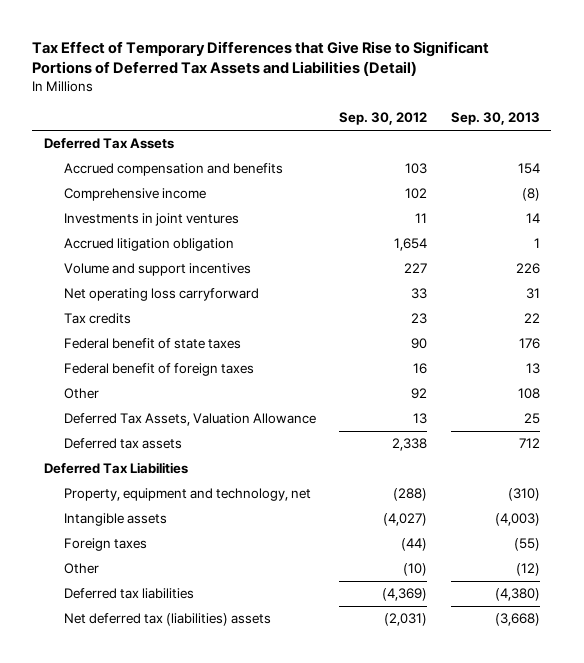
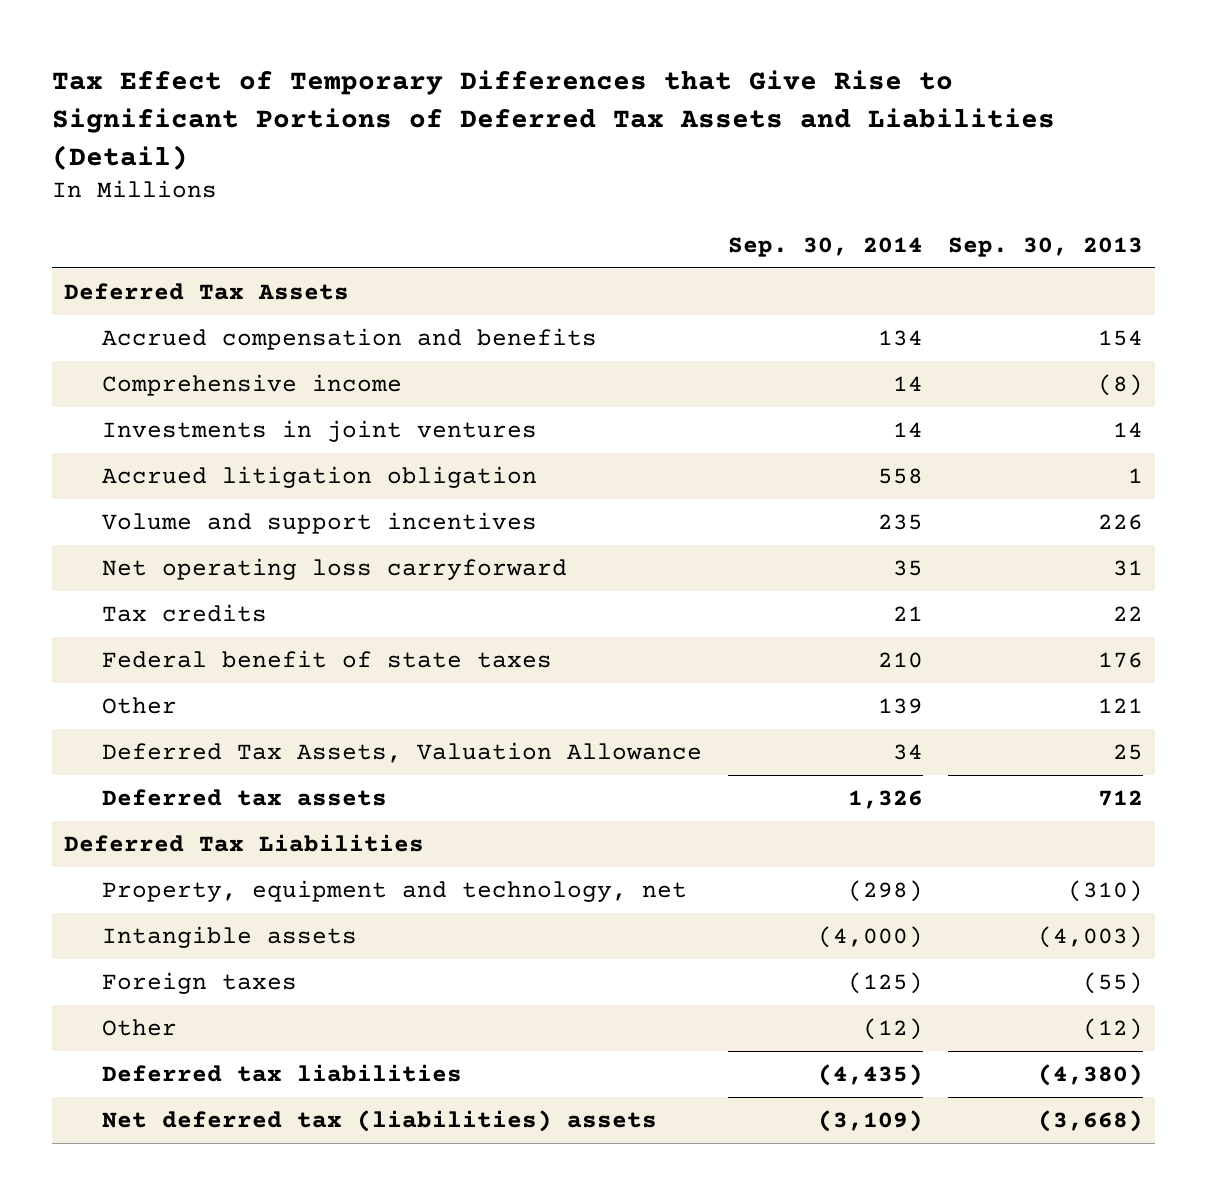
[339,112,428,126] Sep. 30, 2012 -> none
none -> [727,236,923,257] Sep. 30, 2014
[63,363,254,377] Federal benefit of foreign taxes -> none
[517,388,540,400] 108 -> [1097,698,1143,714] 121

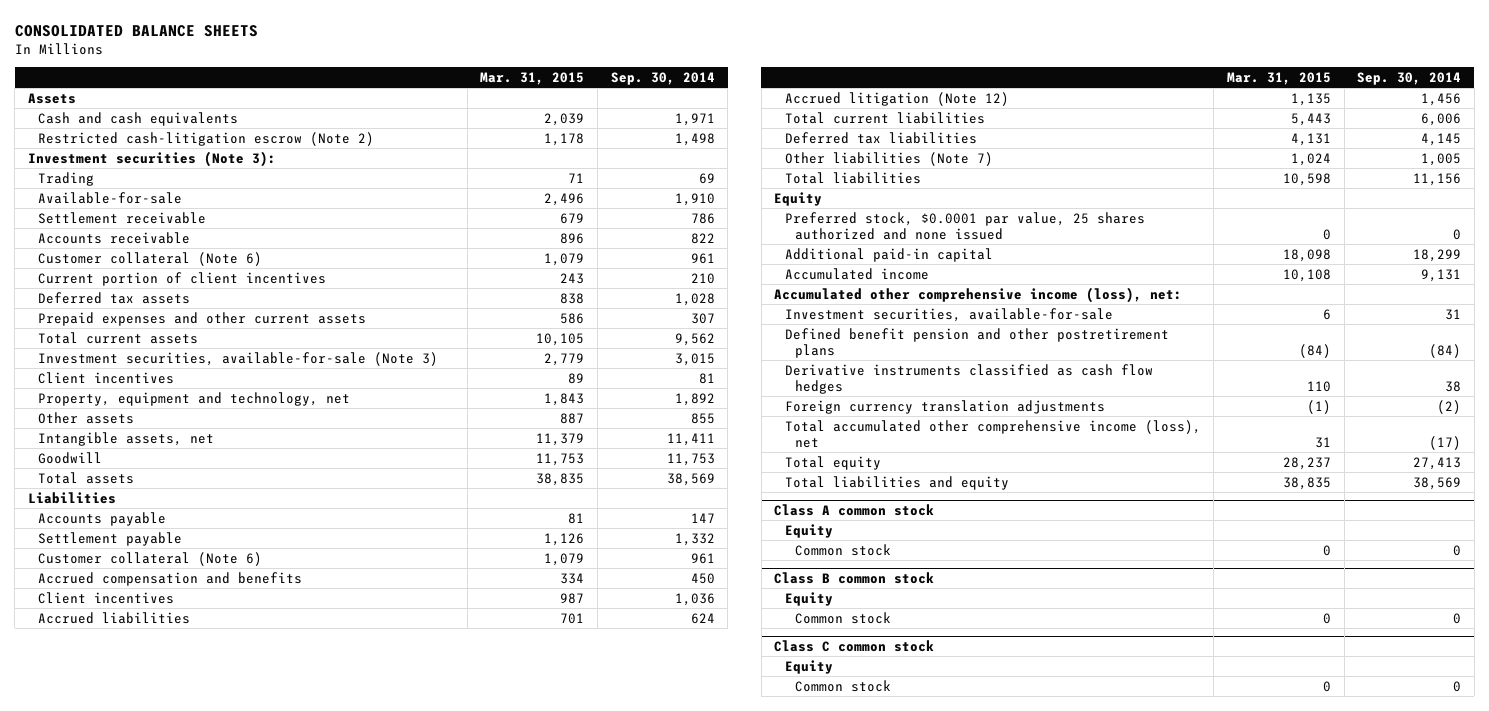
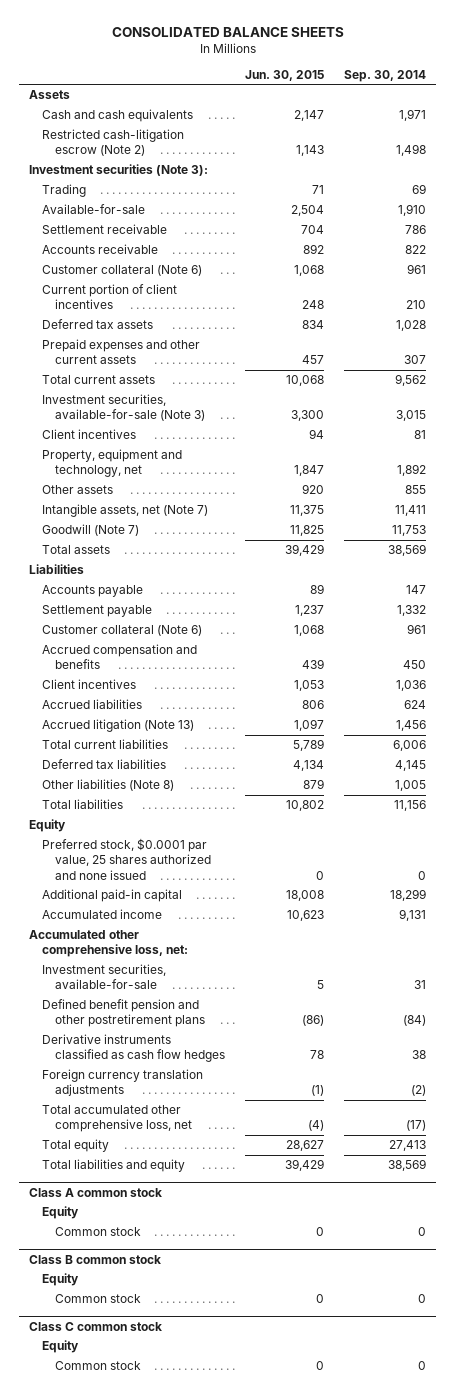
[480,71,585,85] Mar. 31, 2015 -> none
none -> [244,69,324,81] Jun. 30, 2015
[38,431,215,446] Intangible assets, net -> [41,504,208,518] Intangible assets, net (Note 7)
[38,451,103,464] Goodwill -> [41,524,139,537] Goodwill (Note 7)
[784,91,1009,106] Accrued litigation (Note 12) -> [41,719,194,733] Accrued litigation (Note 13)
[784,151,993,166] Other liabilities (Note 7) -> [41,779,174,792] Other liabilities (Note 8)
[774,286,1183,303] Accumulated other comprehensive income (loss), net: -> [28,930,188,958] Accumulated other comprehensive loss, net:
[784,419,1201,448] Total accumulated other comprehensive income (loss), net -> [41,1105,192,1133] Total accumulated other comprehensive loss, net

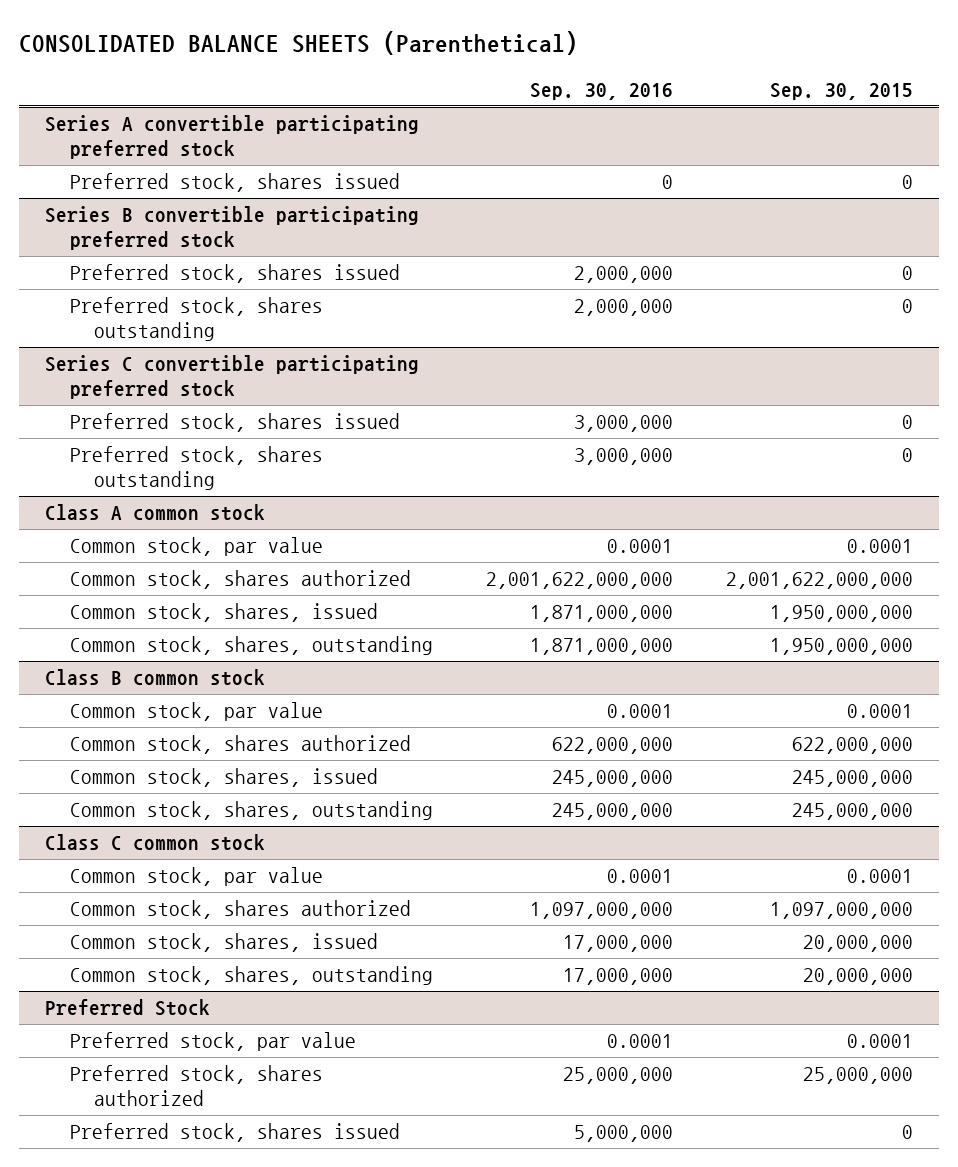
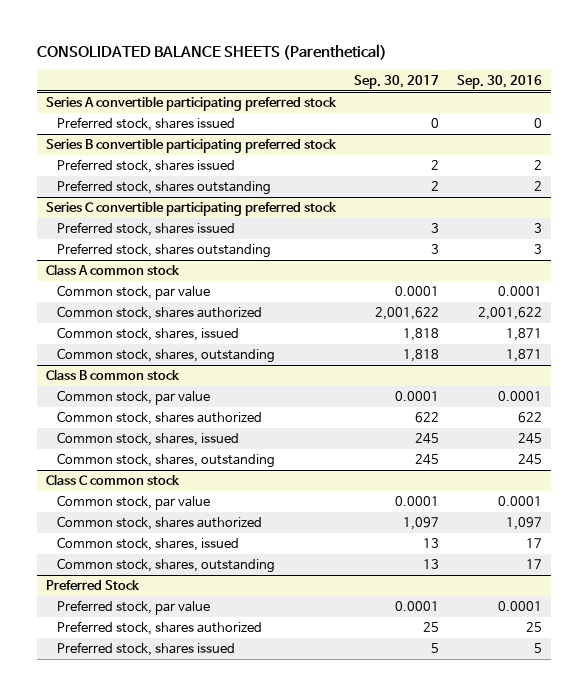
[769,83,913,101] Sep. 30, 2015 -> none
none -> [353,74,439,89] Sep. 30, 2017
[573,266,673,284] 2,000,000 -> [533,160,542,171] 2
[573,299,673,317] 2,000,000 -> [533,181,542,192] 2
[573,415,673,433] 3,000,000 -> [533,223,542,234] 3
[573,448,673,466] 3,000,000 -> [533,244,542,255] 3
[485,572,673,590] 2,001,622,000,000 -> [477,307,542,321] 2,001,622
[529,605,673,623] 1,871,000,000 -> [505,328,542,342] 1,871
[529,638,673,656] 1,871,000,000 -> [505,349,542,363] 1,871
[551,737,673,755] 622,000,000 -> [517,412,542,424] 622
[551,770,673,788] 245,000,000 -> [517,433,542,445] 245
[551,803,673,821] 245,000,000 -> [517,454,542,466] 245
[529,902,673,920] 1,097,000,000 -> [505,517,542,531] 1,097
[562,935,673,953] 17,000,000 -> [525,538,542,549] 17
[562,968,673,986] 17,000,000 -> [525,559,542,570] 17
[562,1067,673,1085] 25,000,000 -> [525,622,542,633] 25
[573,1125,673,1143] 5,000,000 -> [533,643,542,654] 5

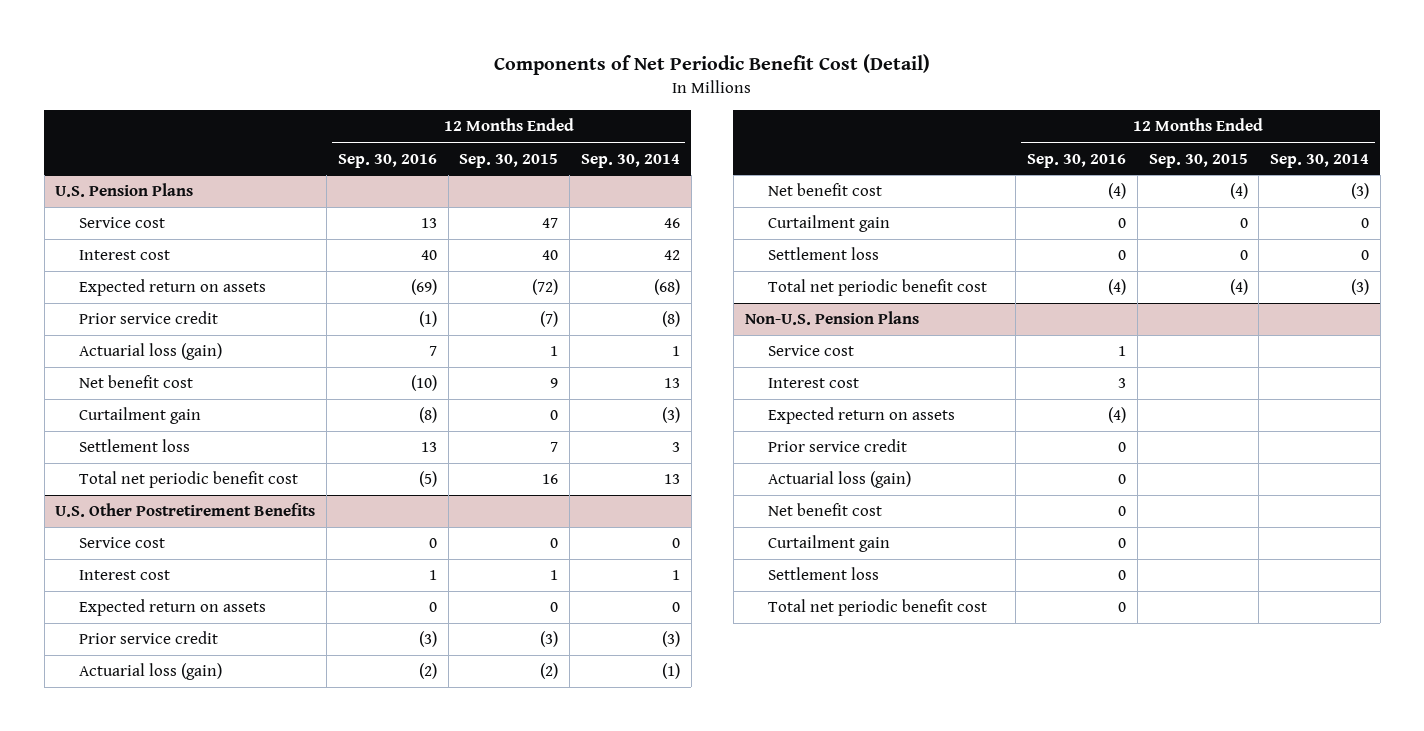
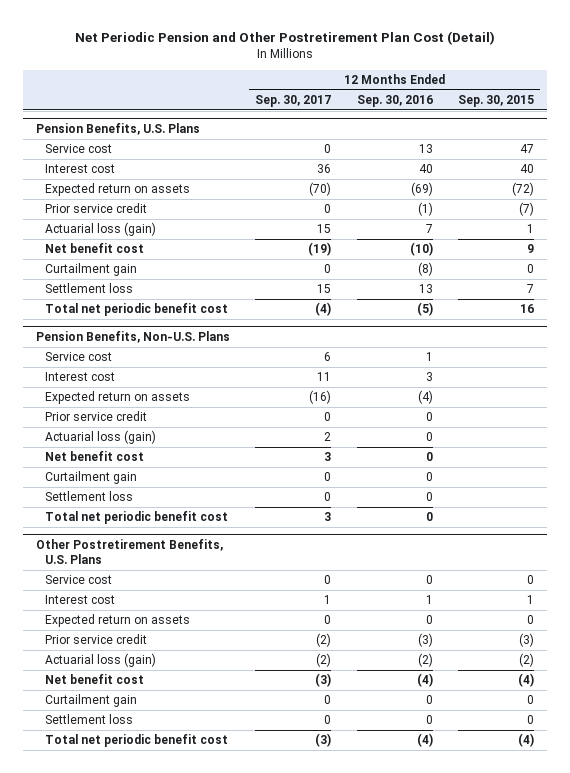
[494,54,931,76] Components of Net Periodic Benefit Cost (Detail) -> [74,30,495,45] Net Periodic Pension and Other Postretirement Plan Cost (Detail)
[580,153,680,168] Sep. 30, 2014 -> none
none -> [255,94,332,107] Sep. 30, 2017
[55,183,194,198] U.S. Pension Plans -> [35,122,200,135] Pension Benefits, U.S. Plans
[55,503,316,518] U.S. Other Postretirement Benefits -> none
[78,537,165,549] Service cost -> none
[78,570,170,581] Interest cost -> none
[78,599,266,617] Expected return on assets -> none
[78,631,218,645] Prior service credit -> none
[78,663,222,681] Actuarial loss (gain) -> none
[768,183,883,197] Net benefit cost -> none
[768,215,891,233] Curtailment gain -> none
[768,247,880,261] Settlement loss -> none
[768,279,988,297] Total net periodic benefit cost -> none
[744,311,919,326] Non-U.S. Pension Plans -> [35,330,230,343] Pension Benefits, Non-U.S. Plans
none -> [35,538,223,565] Other Postretirement Benefits, U.S. Plans
none -> [45,575,113,585] Service cost
none -> [45,595,116,605] Interest cost
none -> [45,614,191,628] Expected return on assets
none -> [45,634,148,645] Prior service credit
none -> [45,653,157,668] Actuarial loss (gain)
none -> [45,674,145,685] Net benefit cost
none -> [45,694,138,708] Curtailment gain
none -> [45,714,134,725] Settlement loss
none -> [45,734,229,748] Total net periodic benefit cost

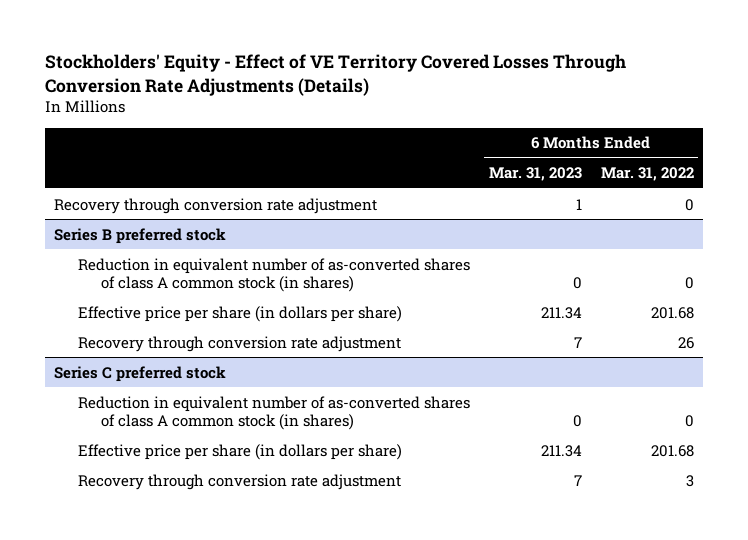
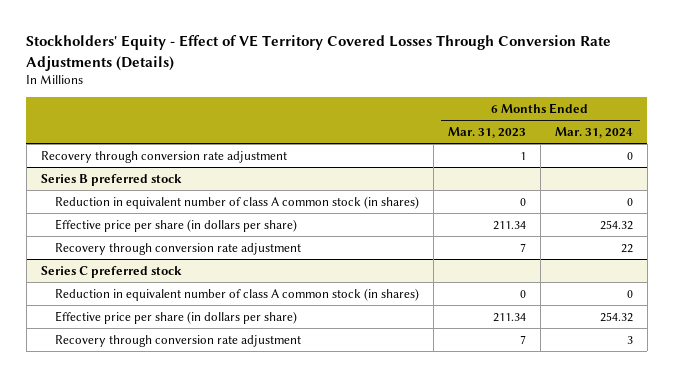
[600,167,694,182] Mar. 31, 2022 -> none
none -> [554,126,633,138] Mar. 31, 2024
[77,257,470,292] Reduction in equivalent number of as-converted shares of class A common stock (in shares) -> [54,195,419,209] Reduction in equivalent number of class A common stock (in shares)
[77,395,470,430] Reduction in equivalent number of as-converted shares of class A common stock (in shares) -> [54,287,419,301] Reduction in equivalent number of class A common stock (in shares)

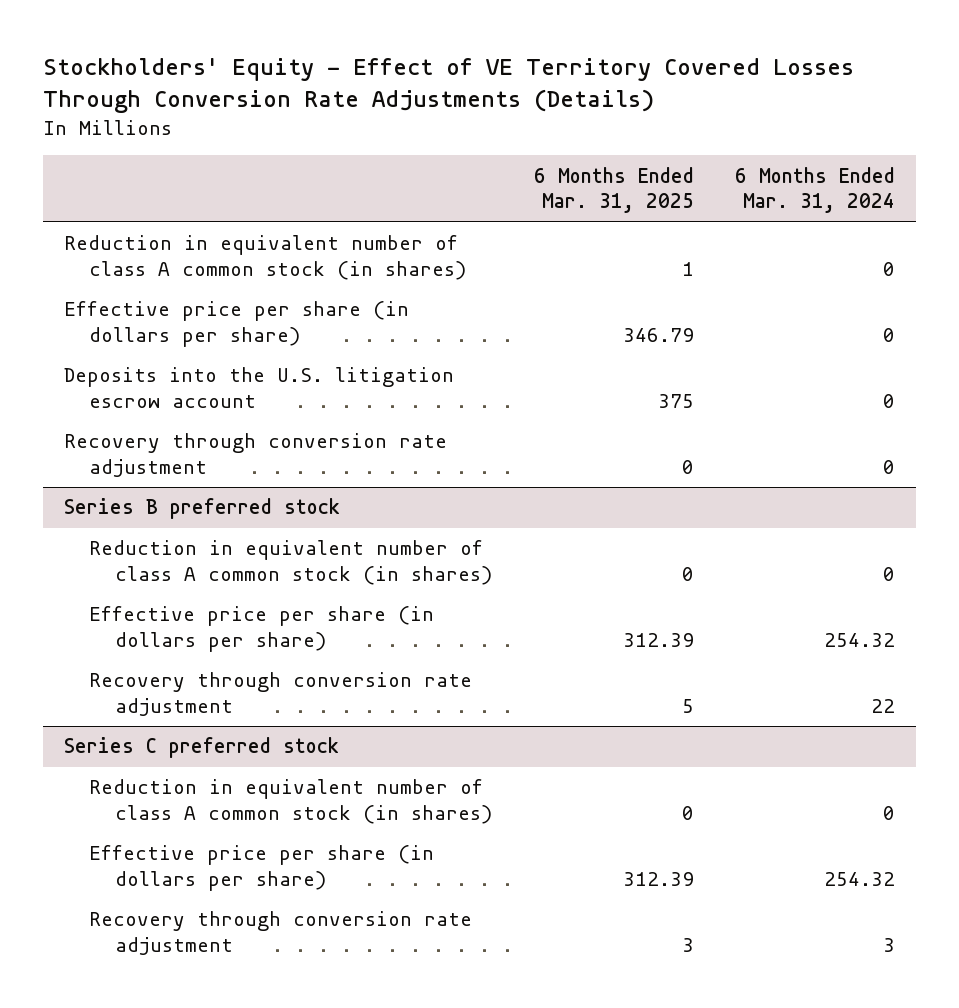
[447,126,526,138] Mar. 31, 2023 -> none
none -> [533,166,694,214] 6 Months Ended Mar. 31, 2025
none -> [64,235,467,281] Reduction in equivalent number of class A common stock (in shares)
none -> [64,301,410,348] Effective price per share (in dollars per share)
none -> [64,367,455,409] Deposits into the U.S. litigation escrow account

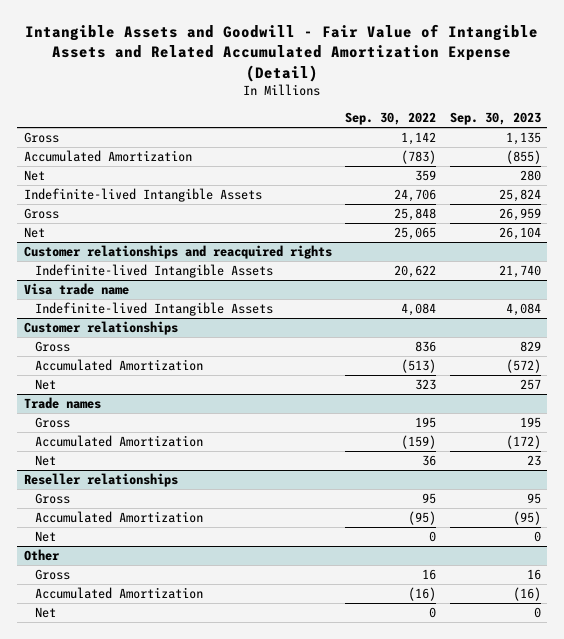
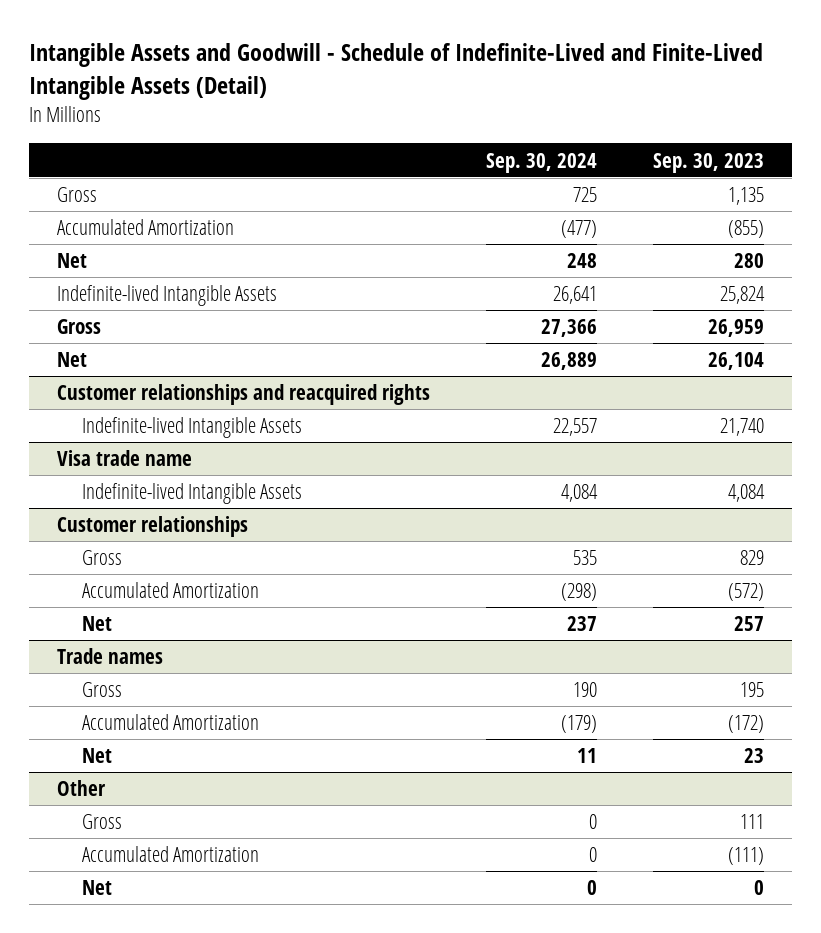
[25,24,539,82] Intangible Assets and Goodwill - Fair Value of Intangible Assets and Related Accumulated Amortization Expense (Detail) -> [28,43,763,101] Intangible Assets and Goodwill - Schedule of Indefinite-Lived and Finite-Lived Intangible Assets (Detail)
[345,112,437,126] Sep. 30, 2022 -> none
none -> [485,152,597,173] Sep. 30, 2024
[23,472,178,487] Reseller relationships -> none
[34,492,70,504] Gross -> none
[34,510,203,523] Accumulated Amortization -> none
[34,530,56,542] Net -> none
[526,568,541,580] 16 -> [740,814,765,830] 111
[512,586,541,601] (16) -> [728,847,765,866] (111)

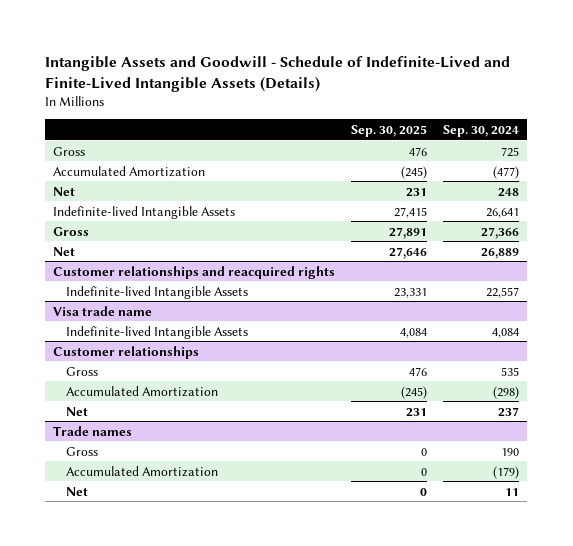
[28,43,763,101] Intangible Assets and Goodwill - Schedule of Indefinite-Lived and Finite-Lived Intangible Assets (Detail) -> [45,55,511,92] Intangible Assets and Goodwill - Schedule of Indefinite-Lived and Finite-Lived Intangible Assets (Details)
[653,152,765,173] Sep. 30, 2023 -> none
none -> [351,125,428,138] Sep. 30, 2025
[56,780,106,797] Other -> none
[82,814,123,830] Gross -> none
[82,846,260,863] Accumulated Amortization -> none
[82,880,113,896] Net -> none

